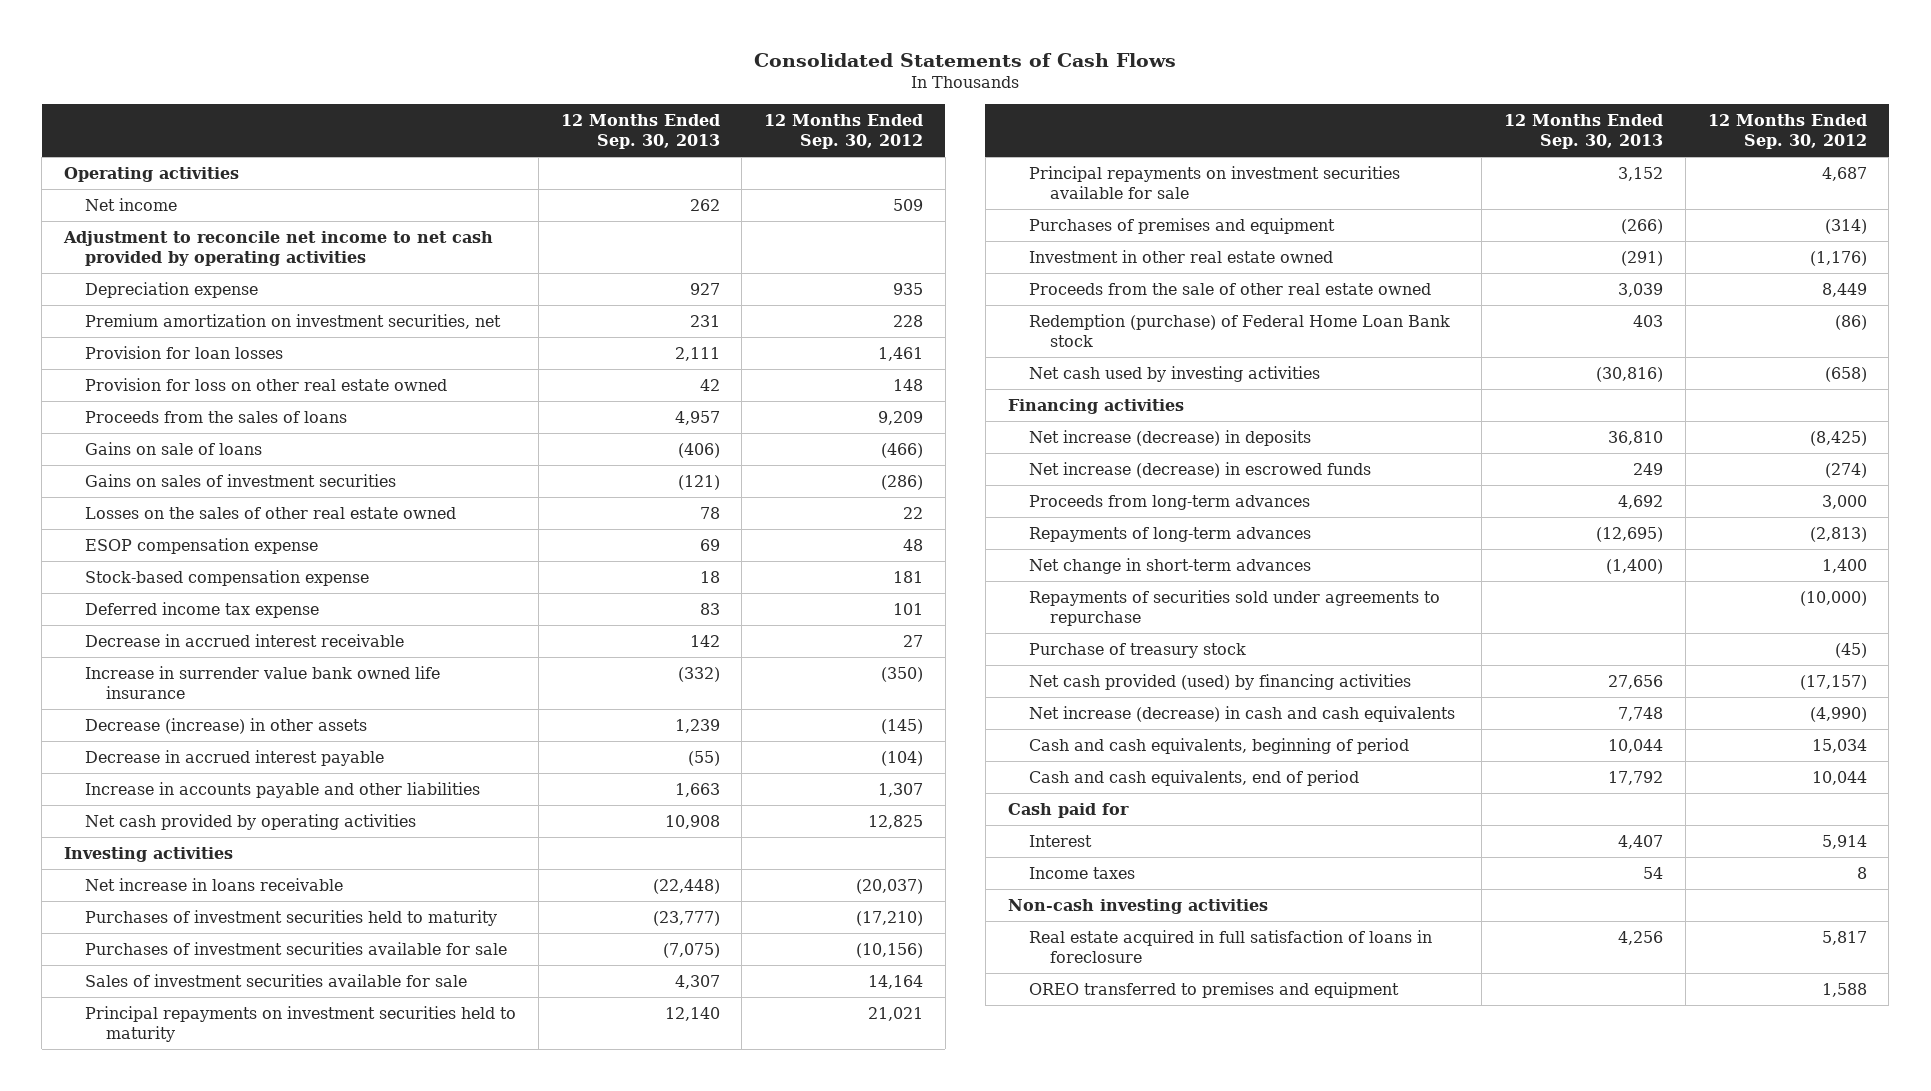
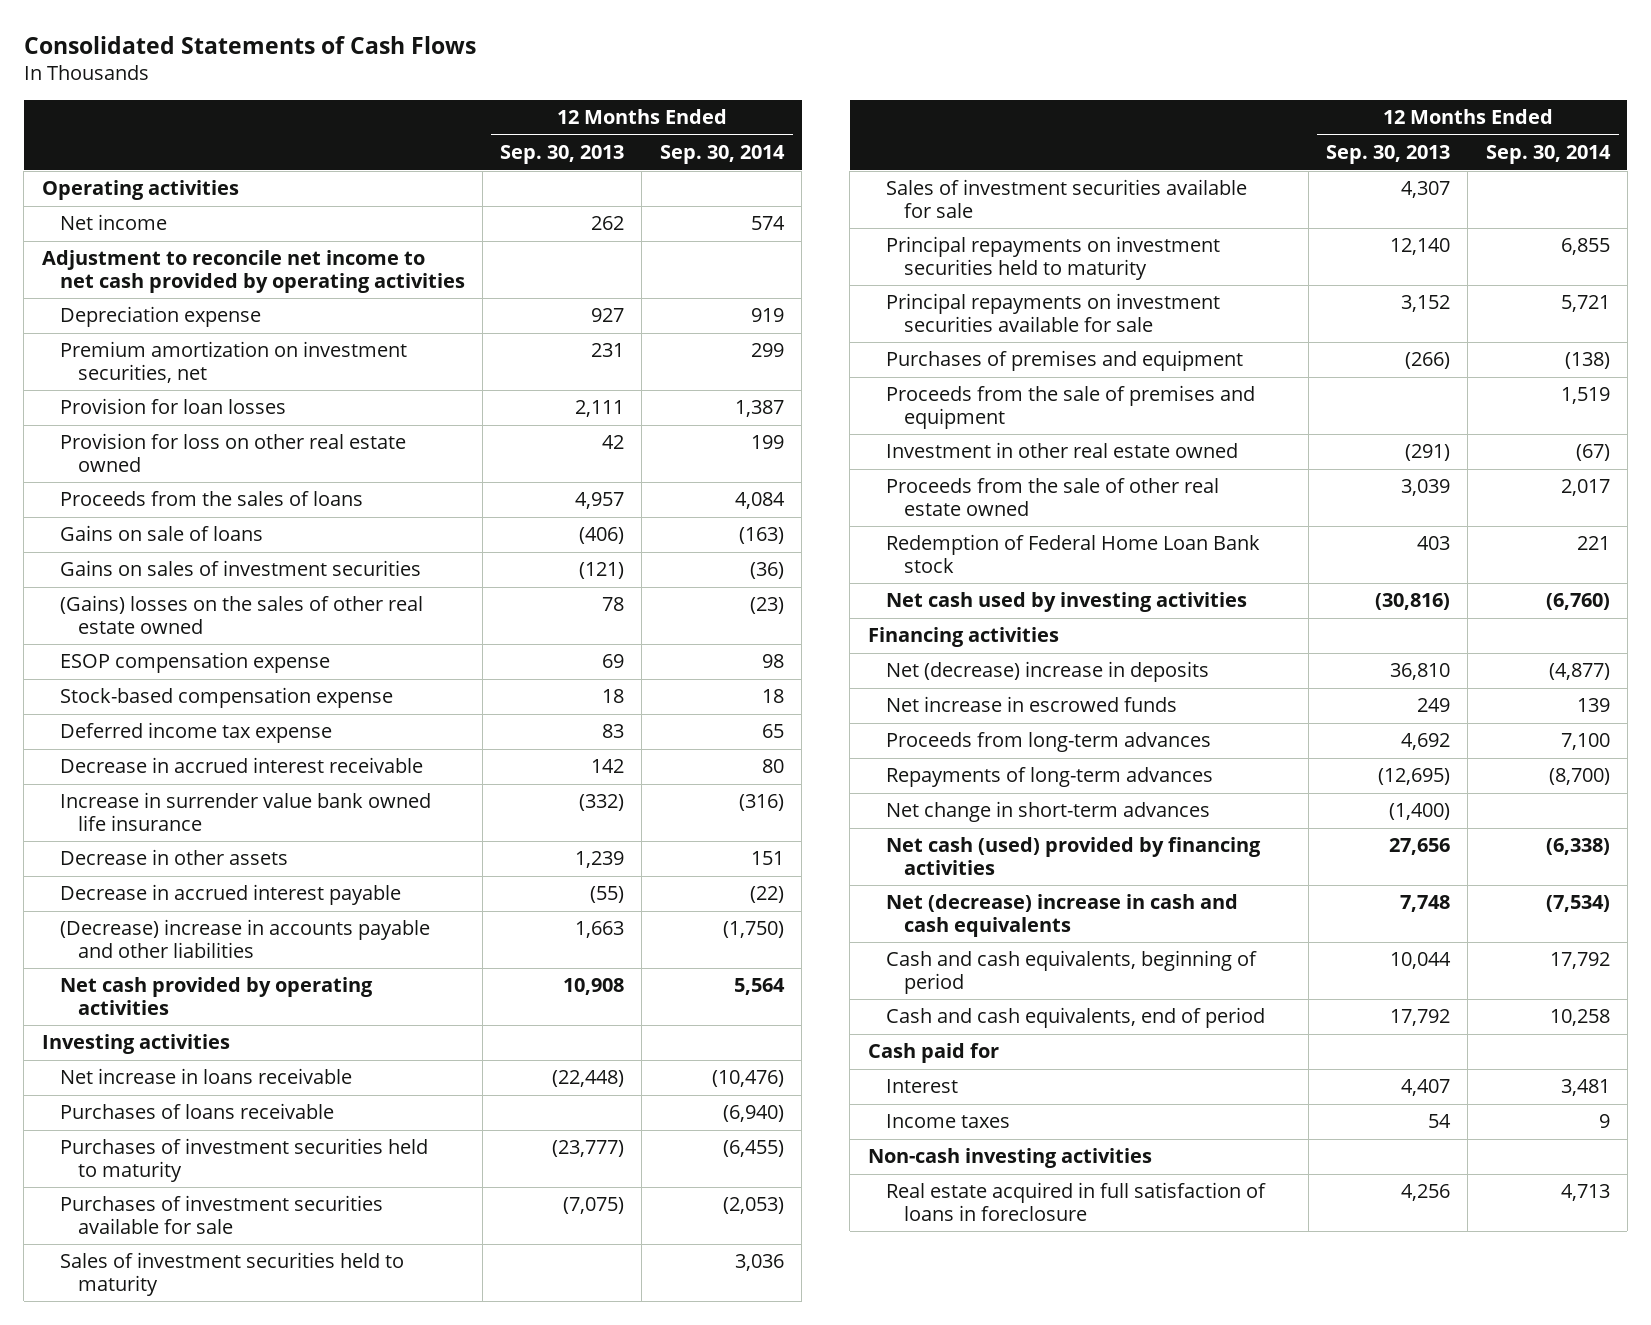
[764,113,924,150] 12 Months Ended Sep. 30, 2012 -> none
none -> [659,144,785,164] Sep. 30, 2014
[85,506,457,519] Losses on the sales of other real estate owned -> [59,595,423,634] (Gains) losses on the sales of other real estate owned
[85,717,368,734] Decrease (increase) in other assets -> [59,849,288,866] Decrease in other assets
[85,781,481,798] Increase in accounts payable and other liabilities -> [59,919,430,958] (Decrease) increase in accounts payable and other liabilities
none -> [59,1103,334,1120] Purchases of loans receivable
none -> [59,1252,404,1296] Sales of investment securities held to maturity
none -> [885,385,1255,429] Proceeds from the sale of premises and equipment
[1028,313,1450,347] Redemption (purchase) of Federal Home Loan Bank stock -> [885,534,1260,573] Redemption of Federal Home Loan Bank stock
[1028,429,1311,446] Net increase (decrease) in deposits -> [885,661,1209,683] Net (decrease) increase in deposits
[1028,461,1371,478] Net increase (decrease) in escrowed funds -> [885,696,1177,713] Net increase in escrowed funds
[1028,589,1440,626] Repayments of securities sold under agreements to repurchase -> none
[1028,642,1246,658] Purchase of treasury stock -> none
[1028,673,1411,690] Net cash provided (used) by financing activities -> [885,837,1261,875] Net cash (used) provided by financing activities
[1028,705,1455,722] Net increase (decrease) in cash and cash equivalents -> [885,894,1238,937] Net (decrease) increase in cash and cash equivalents
[1028,981,1399,998] OREO transferred to premises and equipment -> none

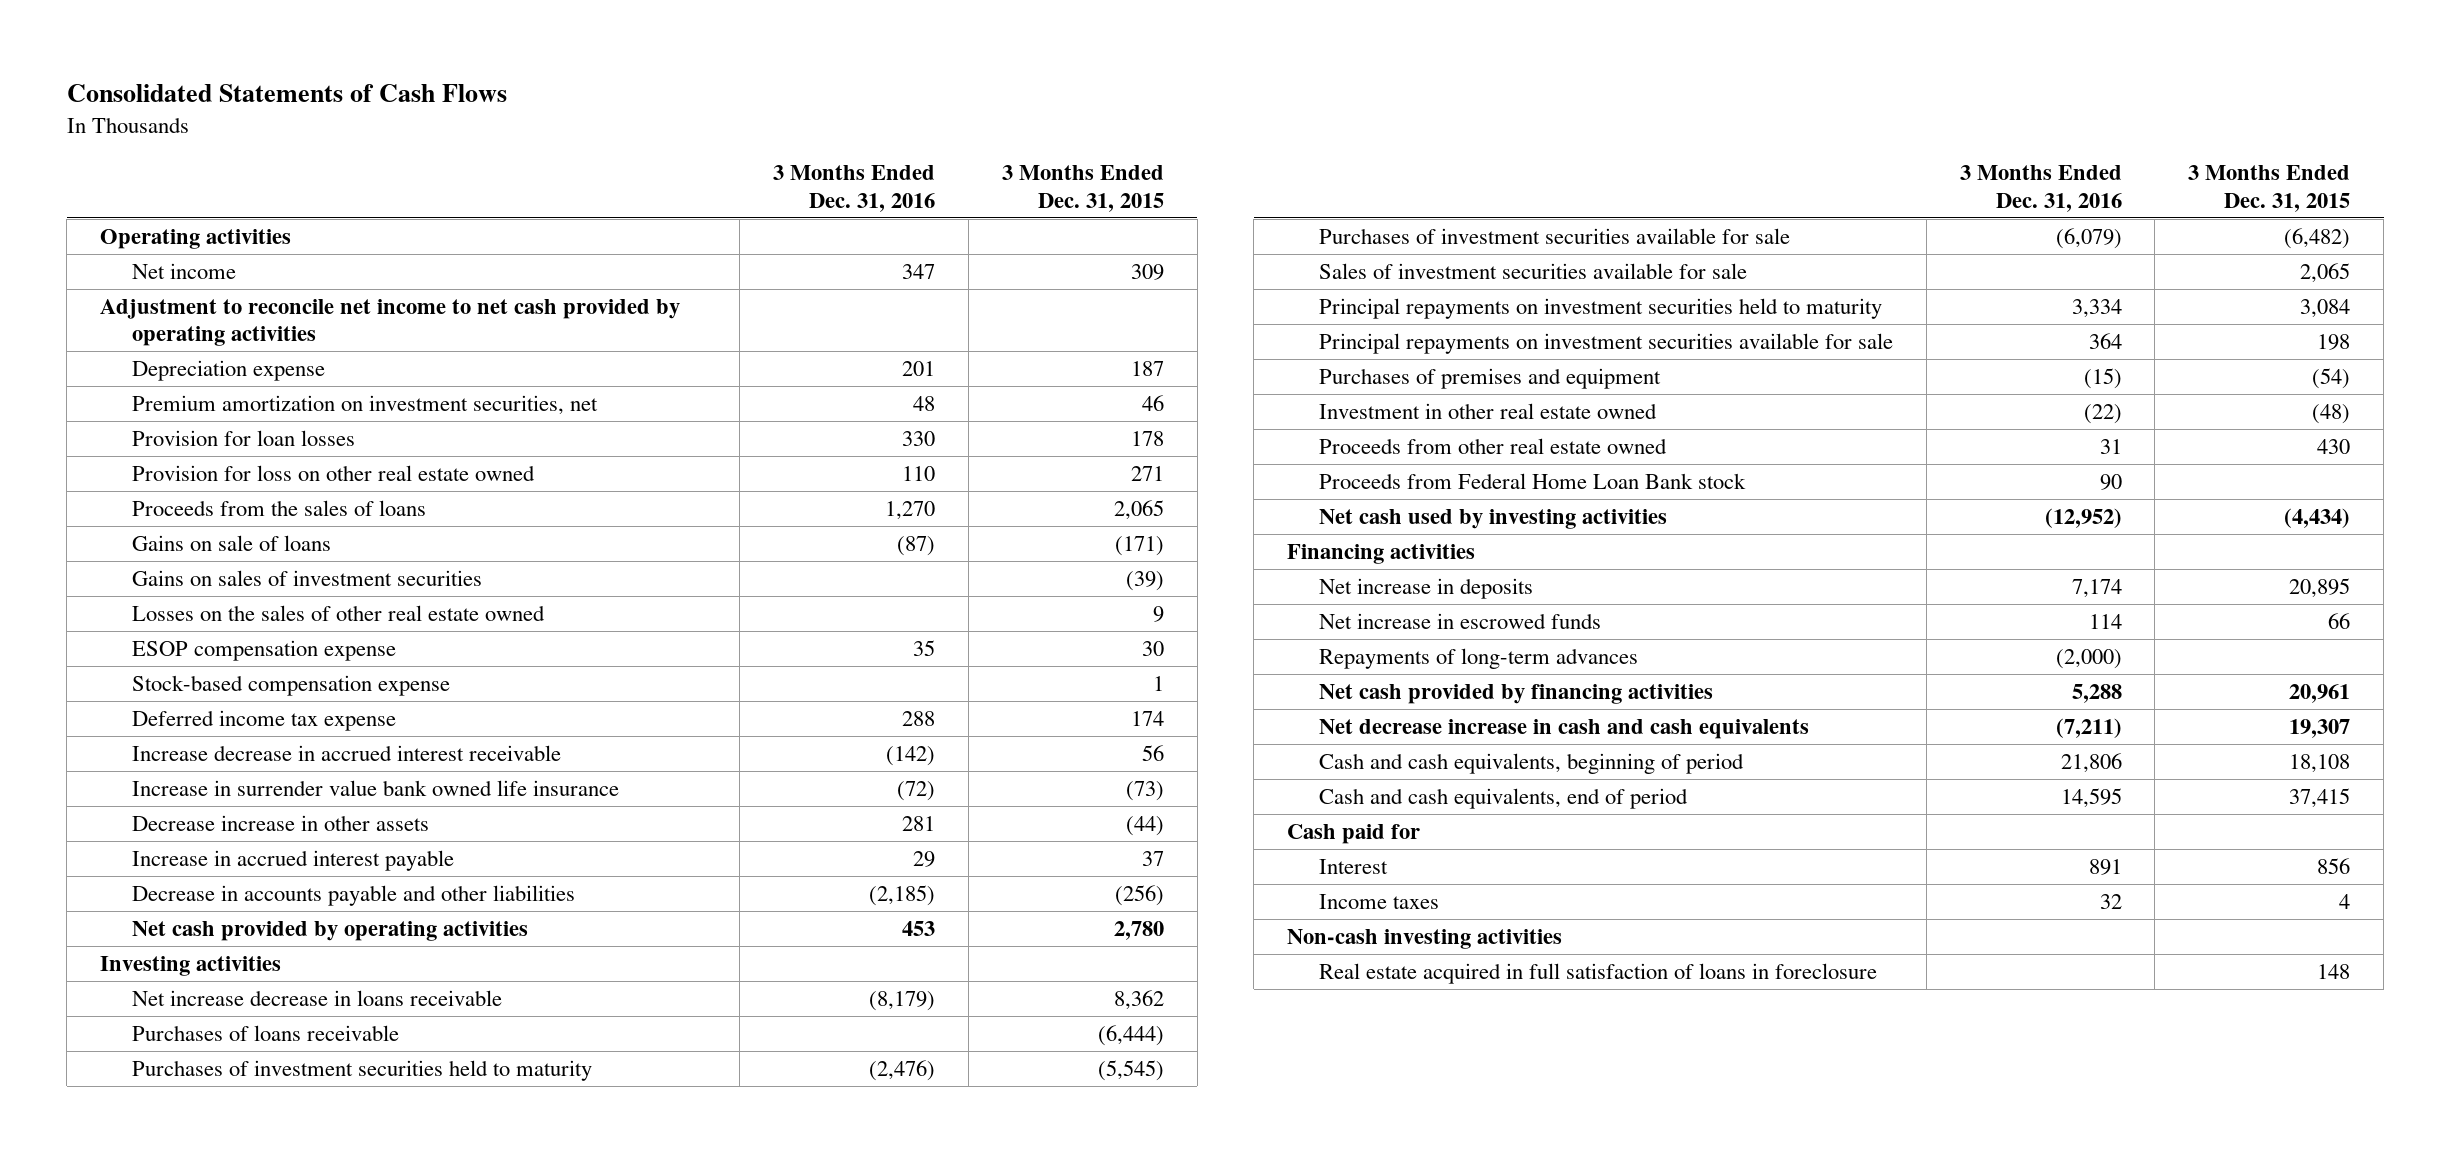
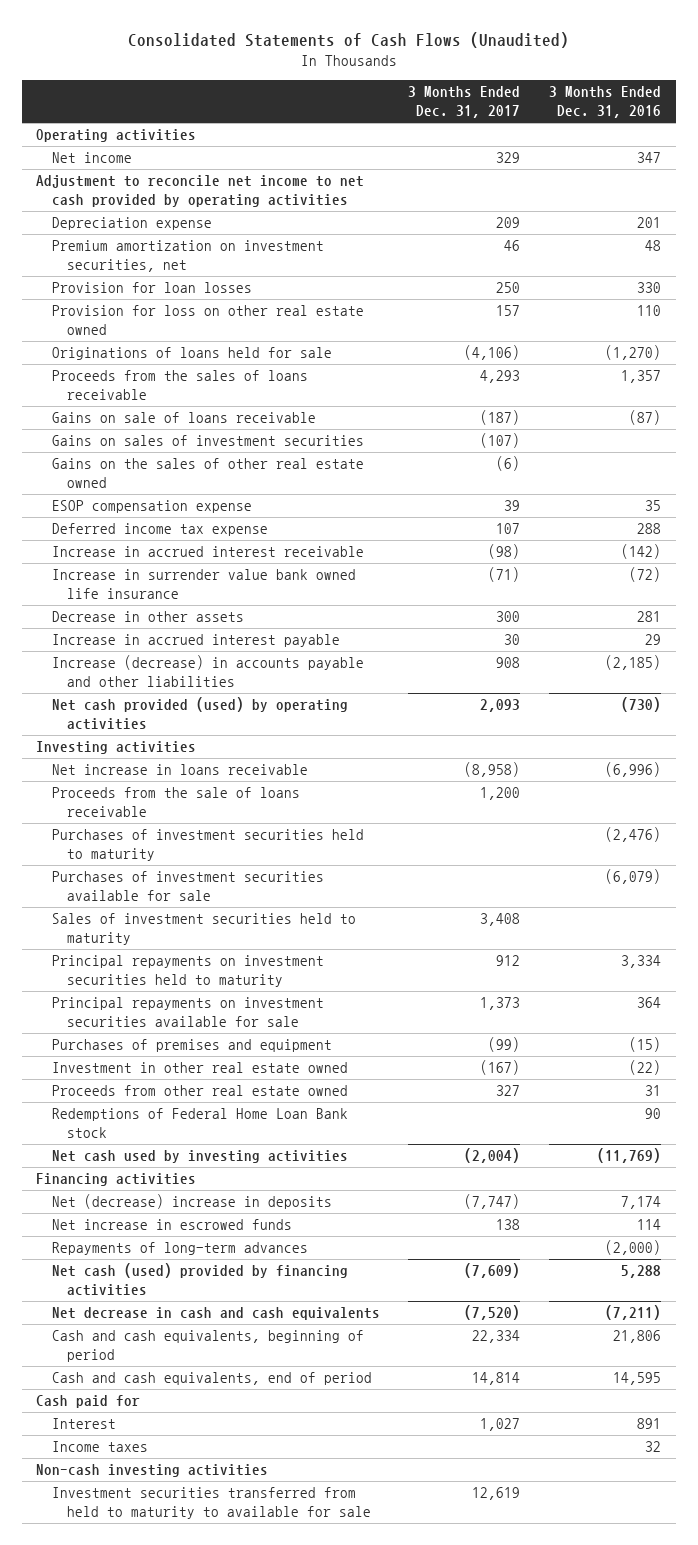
[66,84,507,103] Consolidated Statements of Cash Flows -> [127,32,569,49] Consolidated Statements of Cash Flows (Unaudited)
[1001,165,1164,212] 3 Months Ended Dec. 31, 2015 -> none
none -> [408,86,521,119] 3 Months Ended Dec. 31, 2017
none -> [51,347,332,361] Originations of loans held for sale
[131,499,426,516] Proceeds from the sales of loans -> [51,370,308,401] Proceeds from the sales of loans receivable
[884,500,935,520] 1,270 -> [621,370,662,384] 1,357
[131,534,331,551] Gains on sale of loans -> [51,412,316,424] Gains on sale of loans receivable
[131,604,545,621] Losses on the sales of other real estate owned -> [51,458,364,489] Gains on the sales of other real estate owned
[131,674,450,696] Stock-based compensation expense -> none
[131,744,561,761] Increase decrease in accrued interest receivable -> [51,546,364,558] Increase in accrued interest receivable
[131,814,429,831] Decrease increase in other assets -> [51,611,244,623] Decrease in other assets
[131,884,575,906] Decrease in accounts payable and other liabilities -> [51,655,364,688] Increase (decrease) in accounts payable and other liabilities
[131,920,528,941] Net cash provided by operating activities -> [51,697,348,731] Net cash provided (used) by operating activities
[901,920,935,936] 453 -> [621,697,662,713] (730)
[131,1024,399,1041] Purchases of loans receivable -> none
[131,989,502,1006] Net increase decrease in loans receivable -> [51,764,308,776] Net increase in loans receivable
[868,990,935,1011] (8,179) -> [605,762,662,778] (6,996)
none -> [51,787,300,818] Proceeds from the sale of loans receivable
[1318,262,1747,279] Sales of investment securities available for sale -> none
none -> [51,913,356,946] Sales of investment securities held to maturity
[1318,472,1746,489] Proceeds from Federal Home Loan Bank stock -> [51,1108,348,1139] Redemptions of Federal Home Loan Bank stock
[2044,507,2122,528] (12,952) -> [597,1148,662,1164] (11,769)
[1318,577,1533,599] Net increase in deposits -> [51,1194,332,1210] Net (decrease) increase in deposits
[1318,683,1713,704] Net cash provided by financing activities -> [51,1263,348,1297] Net cash (used) provided by financing activities
[1318,718,1809,739] Net decrease increase in cash and cash equivalents -> [51,1307,380,1321] Net decrease in cash and cash equivalents
[1318,962,1877,984] Real estate acquired in full satisfaction of loans in foreclosure -> none
none -> [51,1487,371,1520] Investment securities transferred from held to maturity to available for sale

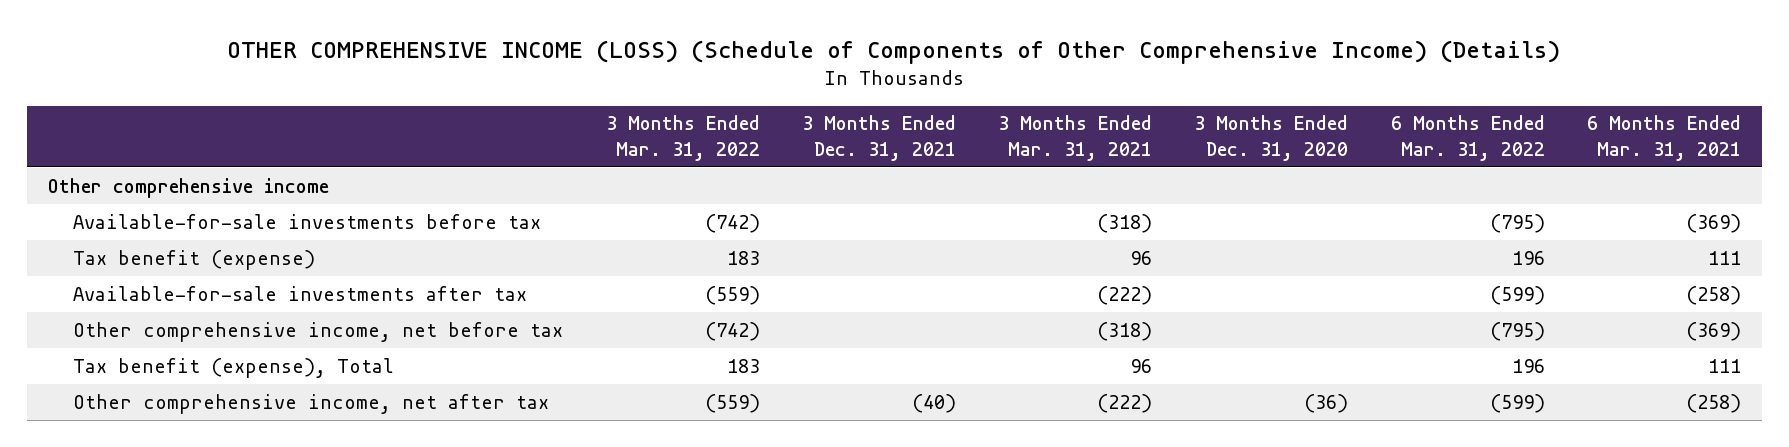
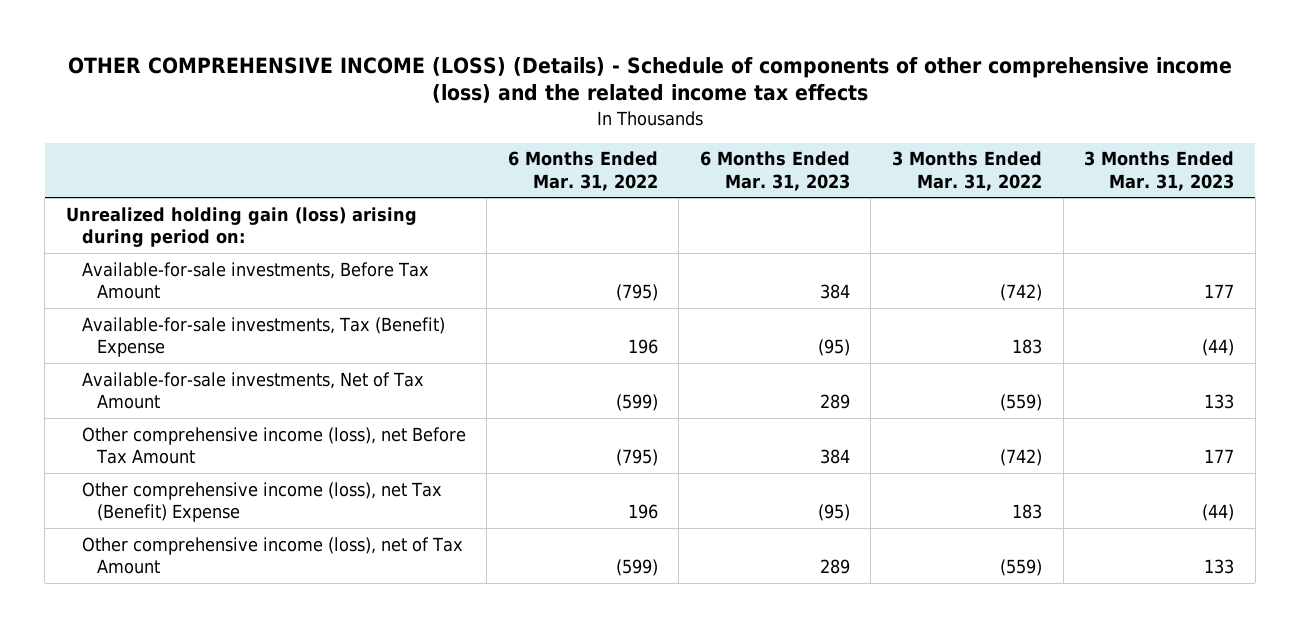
[227,40,1561,65] OTHER COMPREHENSIVE INCOME (LOSS) (Schedule of Components of Other Comprehensive Income) (Details) -> [68,56,1233,104] OTHER COMPREHENSIVE INCOME (LOSS) (Details) - Schedule of components of other comprehensive income (loss) and the related income tax effects
[801,115,956,161] 3 Months Ended Dec. 31, 2021 -> none
[998,115,1153,161] 3 Months Ended Mar. 31, 2021 -> none
[1194,115,1349,161] 3 Months Ended Dec. 31, 2020 -> none
[1587,115,1742,161] 6 Months Ended Mar. 31, 2021 -> none
none -> [699,151,850,191] 6 Months Ended Mar. 31, 2023
none -> [1084,151,1235,191] 3 Months Ended Mar. 31, 2023
[47,177,329,198] Other comprehensive income -> none
none -> [65,206,417,248] Unrealized holding gain (loss) arising during period on:
[73,213,542,229] Available-for-sale investments before tax -> [81,261,429,300] Available-for-sale investments, Before Tax Amount
[73,249,316,270] Tax benefit (expense) -> [81,316,445,358] Available-for-sale investments, Tax (Benefit) Expense
[73,285,528,301] Available-for-sale investments after tax -> [81,371,424,410] Available-for-sale investments, Net of Tax Amount
[73,321,564,342] Other comprehensive income, net before tax -> [81,426,466,465] Other comprehensive income (loss), net Before Tax Amount
[73,357,395,378] Tax benefit (expense), Total -> [81,481,442,523] Other comprehensive income (loss), net Tax (Benefit) Expense
[73,393,550,414] Other comprehensive income, net after tax -> [81,536,463,575] Other comprehensive income (loss), net of Tax Amount

